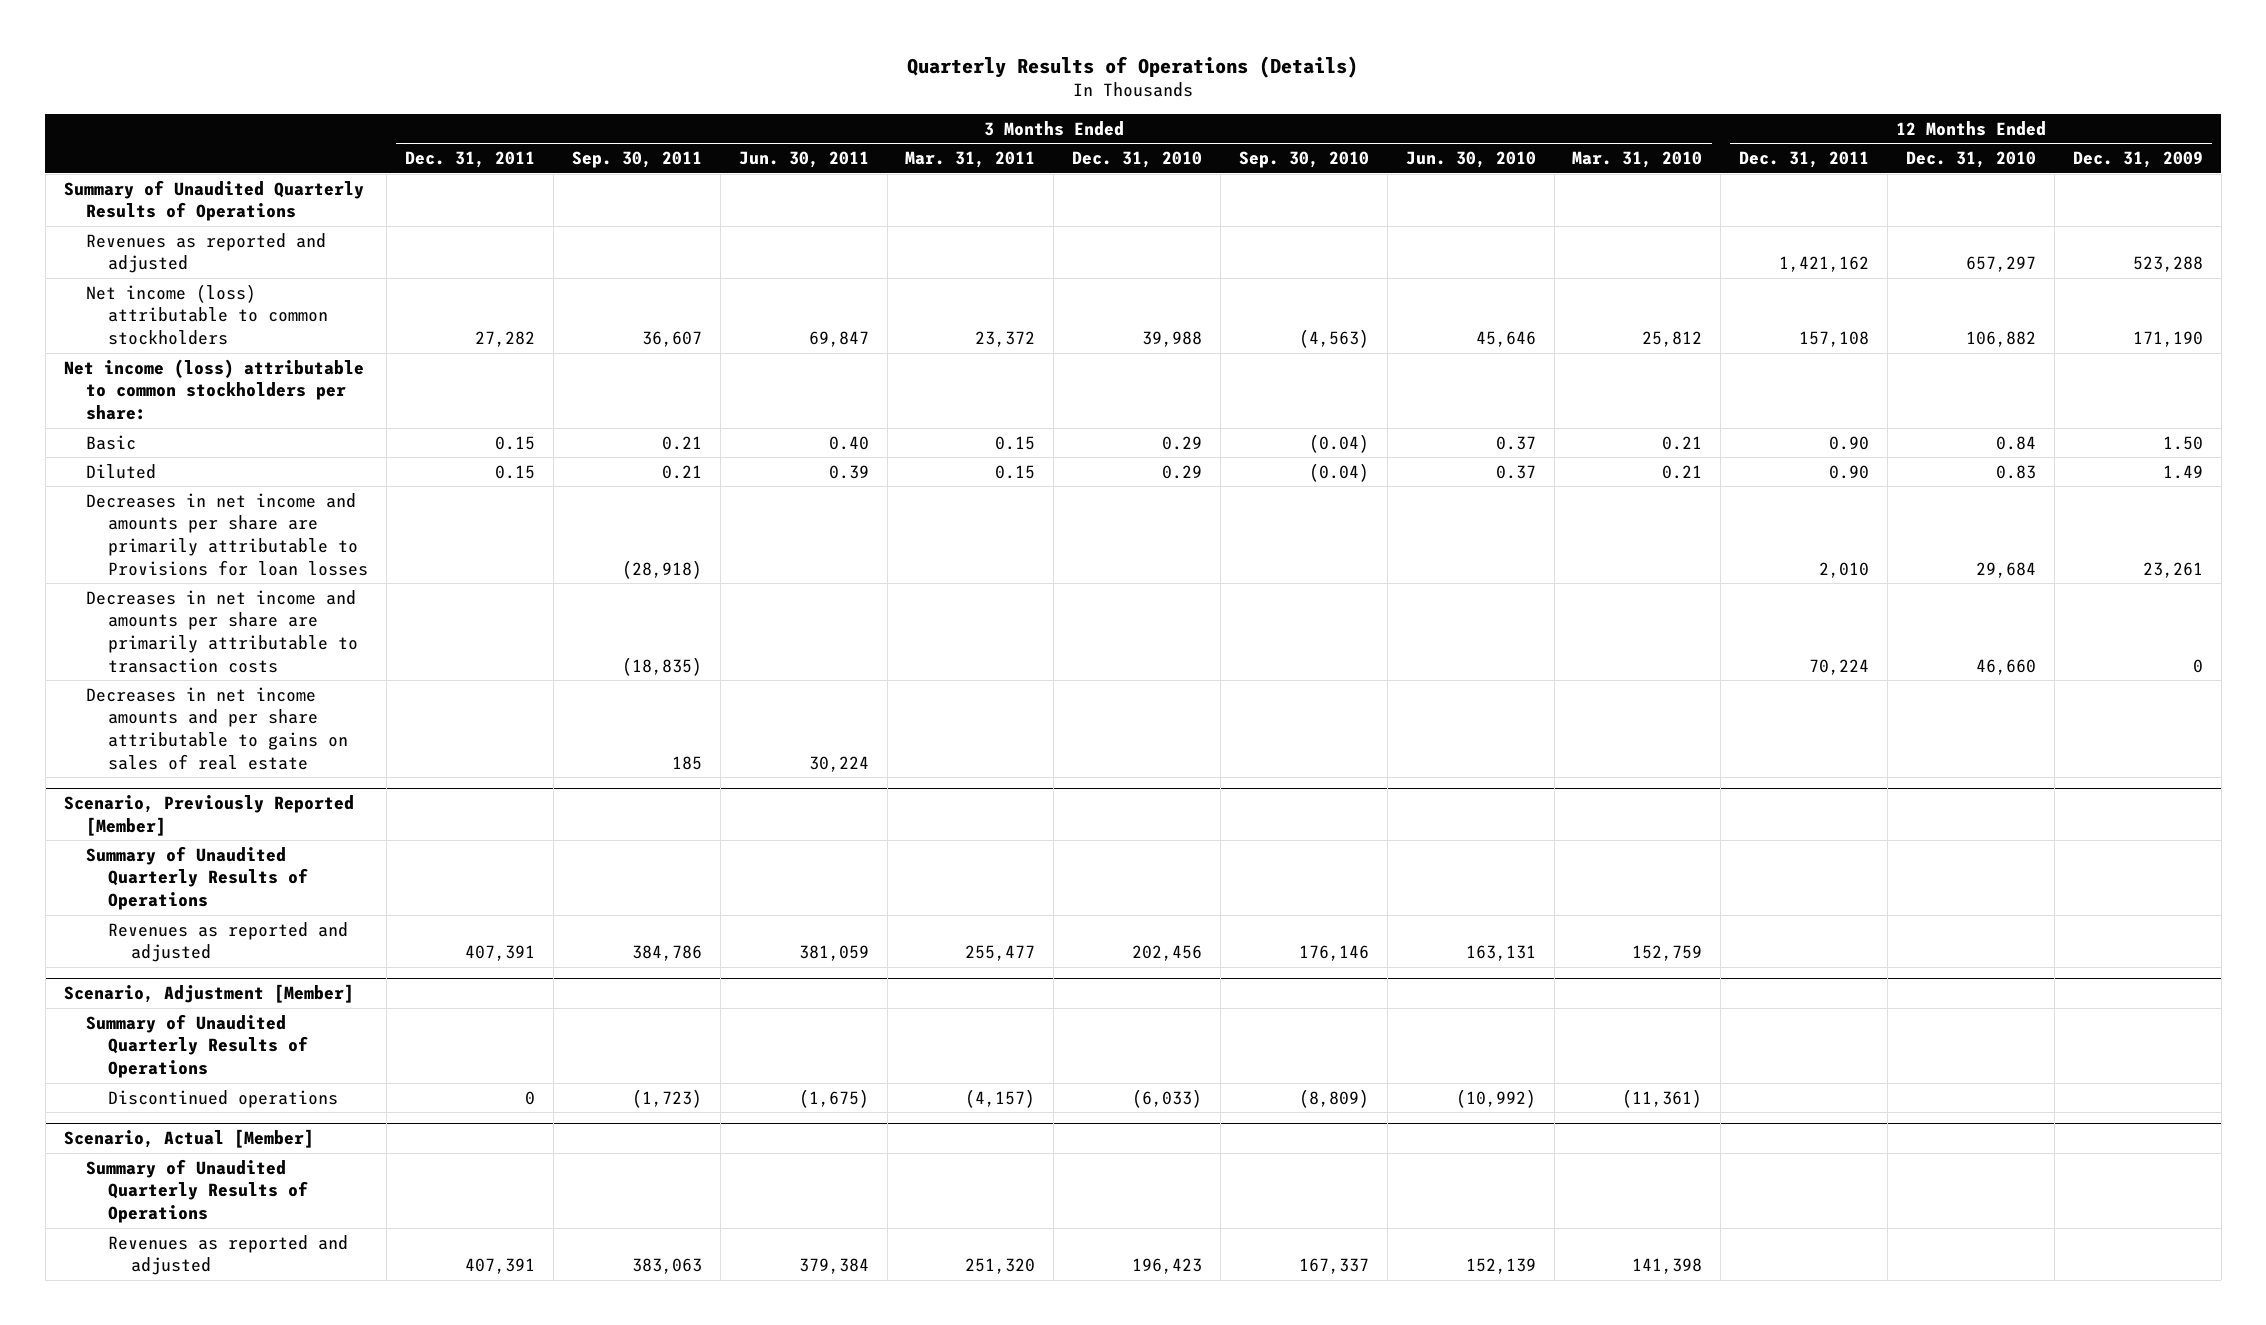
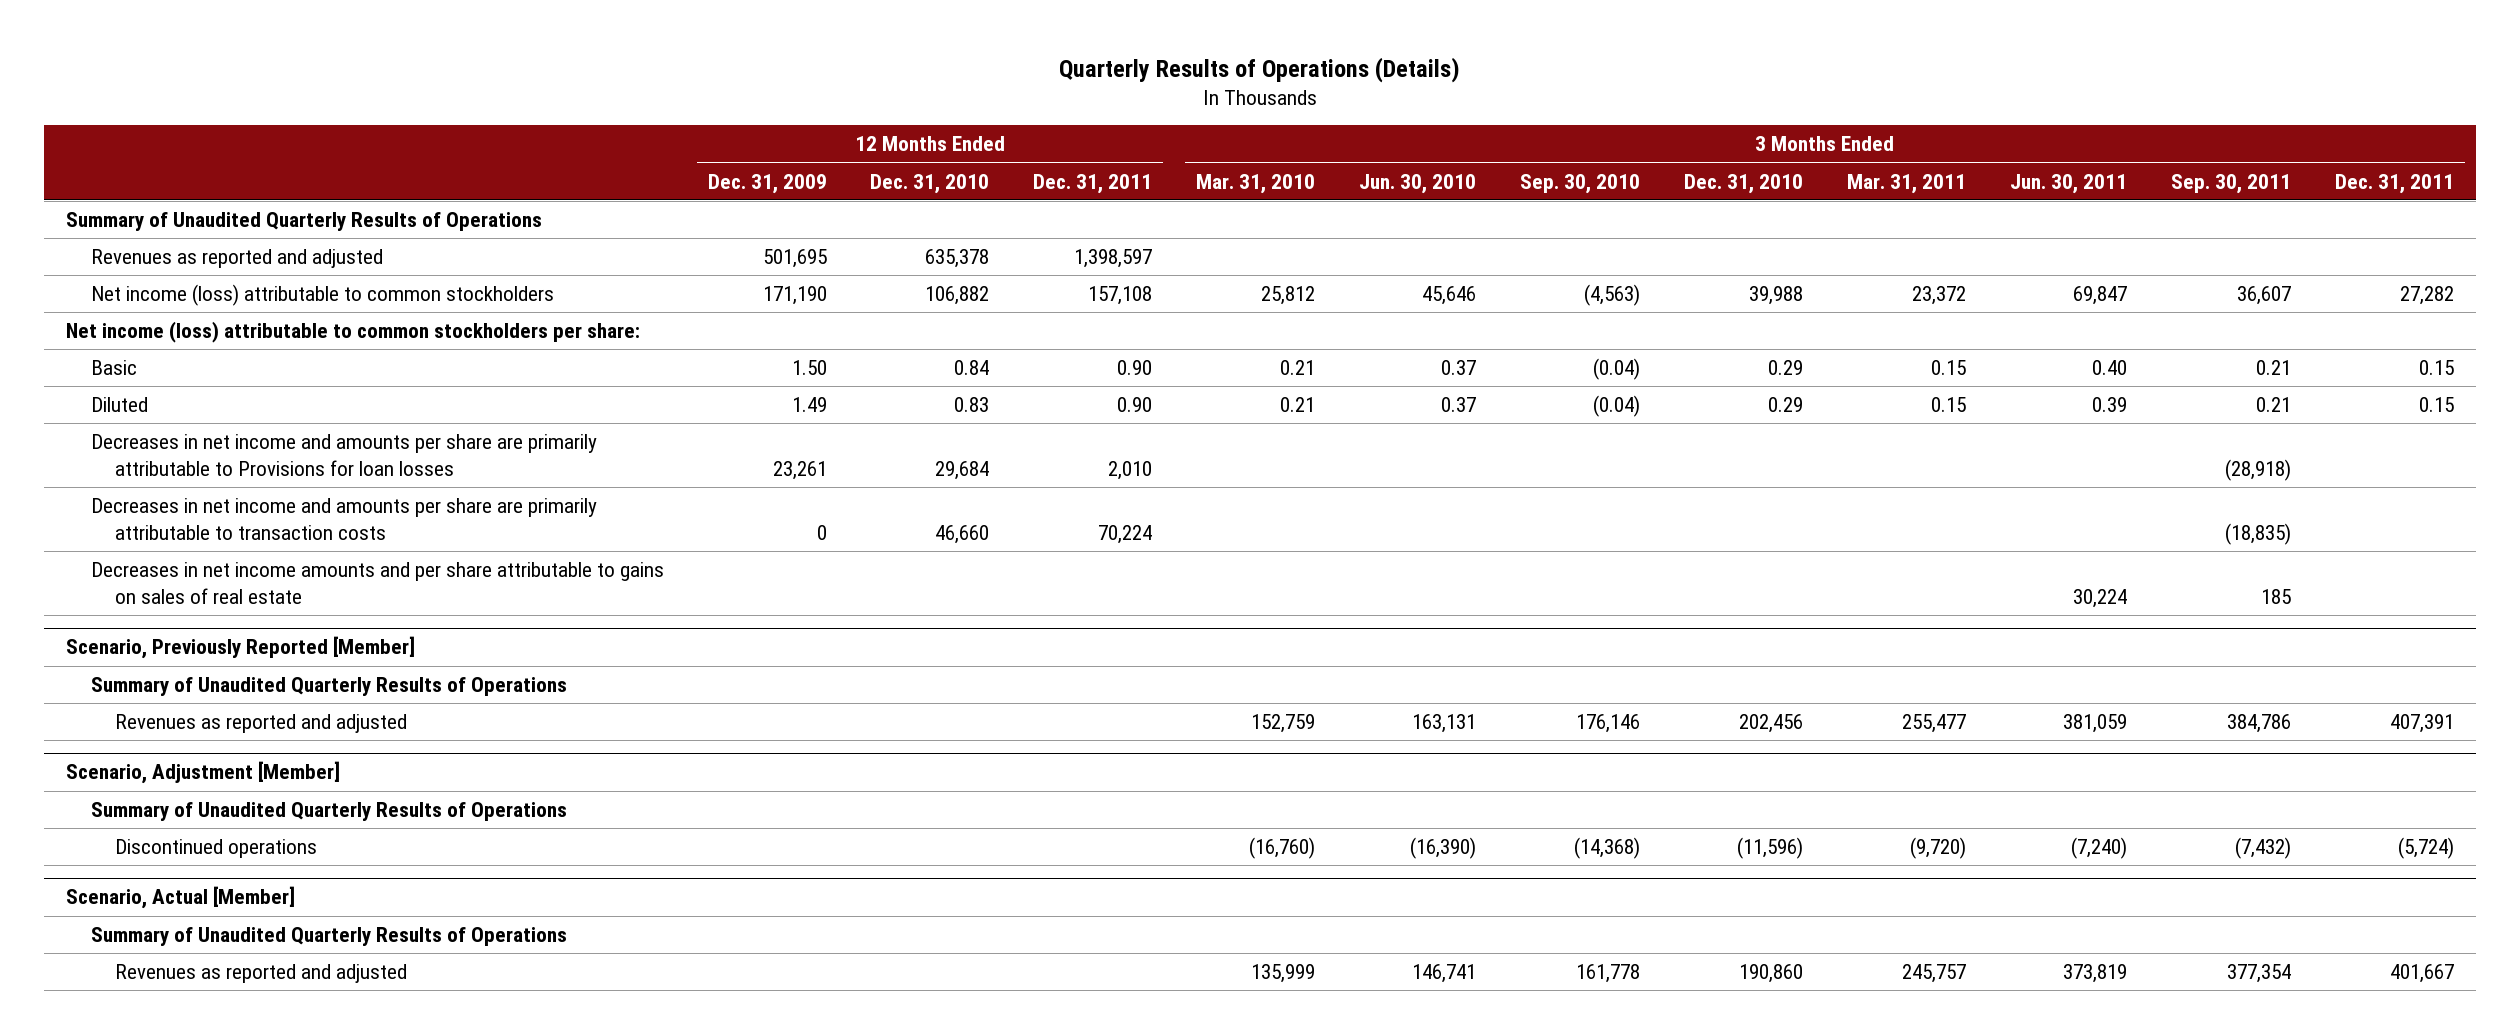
[1779,256,1870,273] 1,421,162 -> [1074,249,1153,269] 1,398,597
[1965,256,2036,273] 657,297 -> [925,249,990,269] 635,378
[2132,256,2203,273] 523,288 -> [762,249,827,269] 501,695
[525,1090,536,1105] 0 -> [2397,837,2454,860] (5,724)
[631,1088,702,1108] (1,723) -> [2235,837,2292,860] (7,432)
[798,1088,869,1108] (1,675) -> [2071,837,2128,860] (7,240)
[965,1088,1036,1108] (4,157) -> [1910,837,1967,860] (9,720)
[1132,1088,1203,1108] (6,033) -> [1737,837,1804,860] (11,596)
[1298,1088,1369,1108] (8,809) -> [1574,837,1641,860] (14,368)
[1455,1088,1536,1108] (10,992) -> [1410,837,1477,860] (16,390)
[1622,1088,1703,1108] (11,361) -> [1249,837,1316,860] (16,760)
[465,1258,536,1275] 407,391 -> [2389,964,2454,984] 401,667
[631,1258,702,1275] 383,063 -> [2227,964,2292,984] 377,354
[798,1258,869,1275] 379,384 -> [2063,964,2128,984] 373,819
[965,1258,1036,1275] 251,320 -> [1902,964,1967,984] 245,757
[1132,1258,1203,1275] 196,423 -> [1739,964,1804,984] 190,860
[1298,1258,1369,1275] 167,337 -> [1576,964,1641,984] 161,778
[1465,1258,1536,1275] 152,139 -> [1412,964,1477,984] 146,741
[1632,1258,1703,1275] 141,398 -> [1251,964,1316,984] 135,999

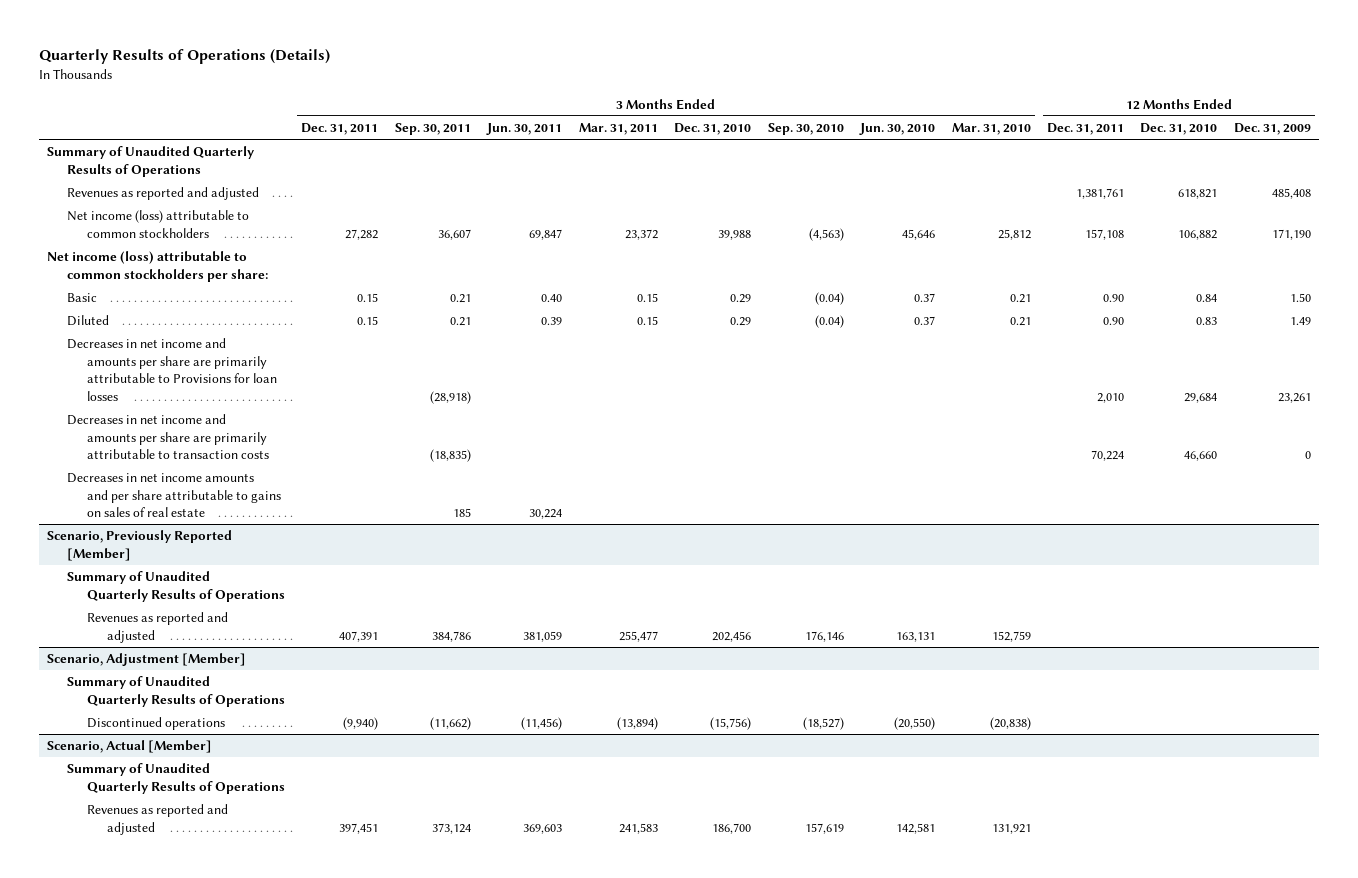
[762,249,827,269] 501,695 -> [1271,188,1311,200] 485,408
[925,249,990,269] 635,378 -> [1178,189,1218,200] 618,821
[1074,249,1153,269] 1,398,597 -> [1075,188,1124,200] 1,381,761
[1249,837,1316,860] (16,760) -> [989,717,1031,731] (20,838)
[1410,837,1477,860] (16,390) -> [894,717,936,731] (20,550)
[1574,837,1641,860] (14,368) -> [802,717,844,731] (18,527)
[1737,837,1804,860] (11,596) -> [710,717,752,731] (15,756)
[1910,837,1967,860] (9,720) -> [616,717,658,731] (13,894)
[2071,837,2128,860] (7,240) -> [521,717,563,731] (11,456)
[2235,837,2292,860] (7,432) -> [429,717,471,731] (11,662)
[2397,837,2454,860] (5,724) -> [343,717,379,731] (9,940)
[1251,964,1316,984] 135,999 -> [991,823,1031,834] 131,921
[1412,964,1477,984] 146,741 -> [896,822,936,834] 142,581
[1576,964,1641,984] 161,778 -> [804,822,844,834] 157,619
[1739,964,1804,984] 190,860 -> [712,822,752,834] 186,700
[1902,964,1967,984] 245,757 -> [618,822,658,834] 241,583
[2063,964,2128,984] 373,819 -> [523,823,563,834] 369,603
[2227,964,2292,984] 377,354 -> [431,822,471,834] 373,124
[2389,964,2454,984] 401,667 -> [339,822,379,834] 397,451

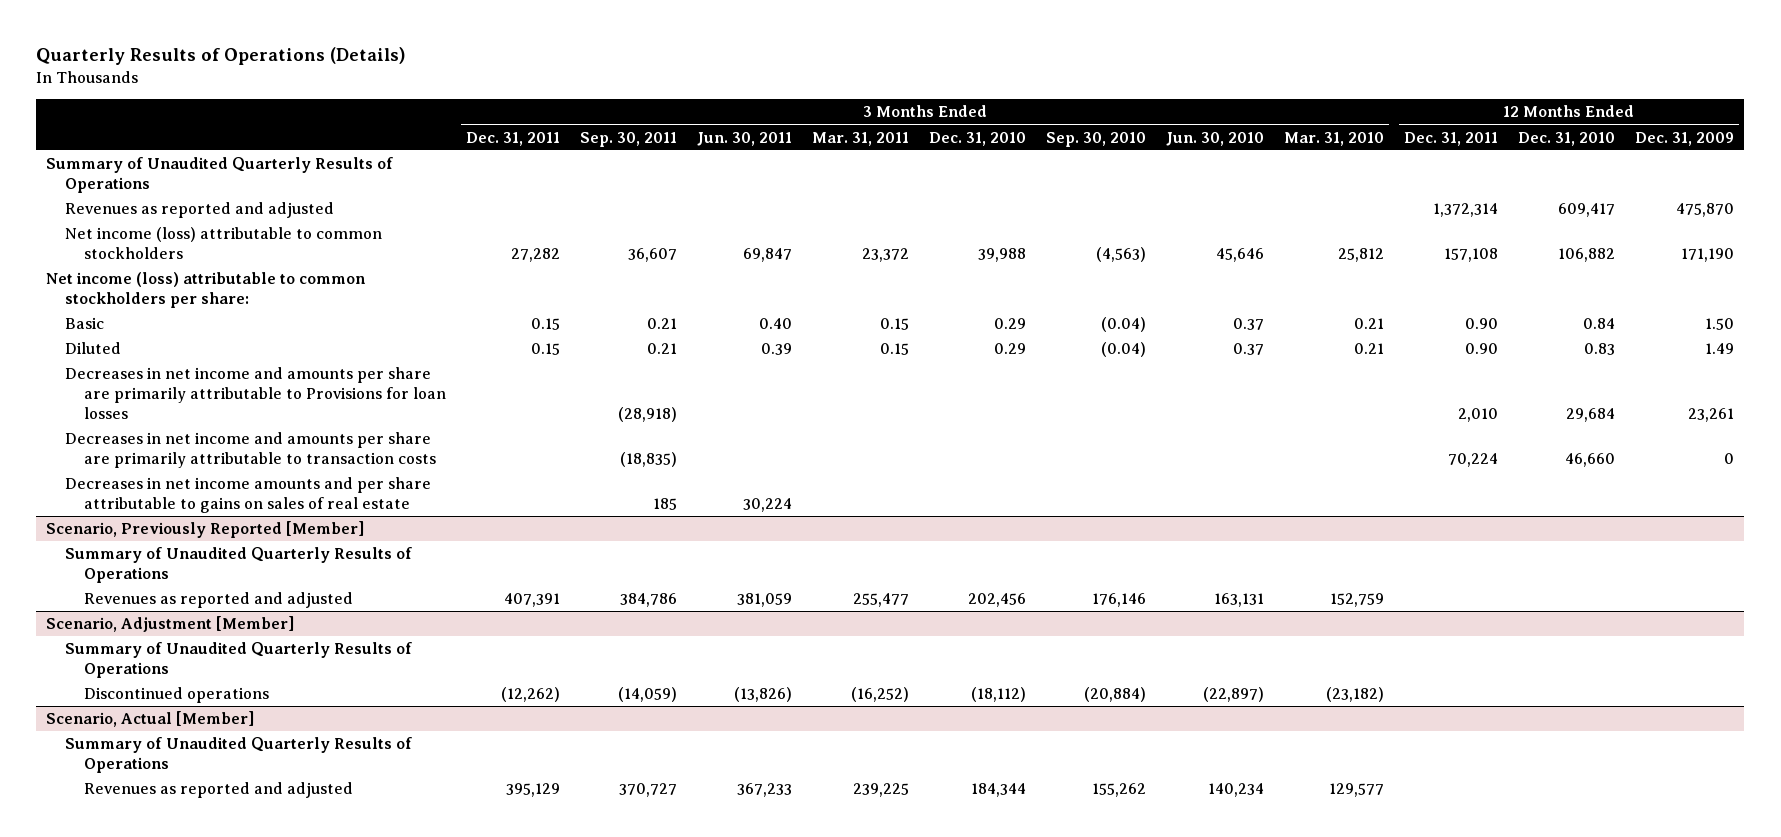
[1075,188,1124,200] 1,381,761 -> [1433,203,1499,218] 1,372,314
[1178,189,1218,200] 618,821 -> [1558,203,1616,218] 609,417
[1271,188,1311,200] 485,408 -> [1676,203,1735,218] 475,870
[343,717,379,731] (9,940) -> [500,687,560,703] (12,262)
[429,717,471,731] (11,662) -> [617,687,677,703] (14,059)
[521,717,563,731] (11,456) -> [733,687,792,703] (13,826)
[616,717,658,731] (13,894) -> [850,687,909,703] (16,252)
[710,717,752,731] (15,756) -> [971,687,1027,703] (18,112)
[802,717,844,731] (18,527) -> [1084,687,1147,703] (20,884)
[894,717,936,731] (20,550) -> [1203,687,1265,703] (22,897)
[989,717,1031,731] (20,838) -> [1326,687,1385,703] (23,182)
[339,822,379,834] 397,451 -> [505,783,560,798] 395,129
[431,822,471,834] 373,124 -> [618,783,677,798] 370,727
[523,823,563,834] 369,603 -> [736,783,792,798] 367,233
[618,822,658,834] 241,583 -> [852,783,909,798] 239,225
[712,822,752,834] 186,700 -> [971,783,1027,798] 184,344
[804,822,844,834] 157,619 -> [1092,783,1147,798] 155,262
[896,822,936,834] 142,581 -> [1208,783,1265,798] 140,234
[991,823,1031,834] 131,921 -> [1329,783,1385,798] 129,577

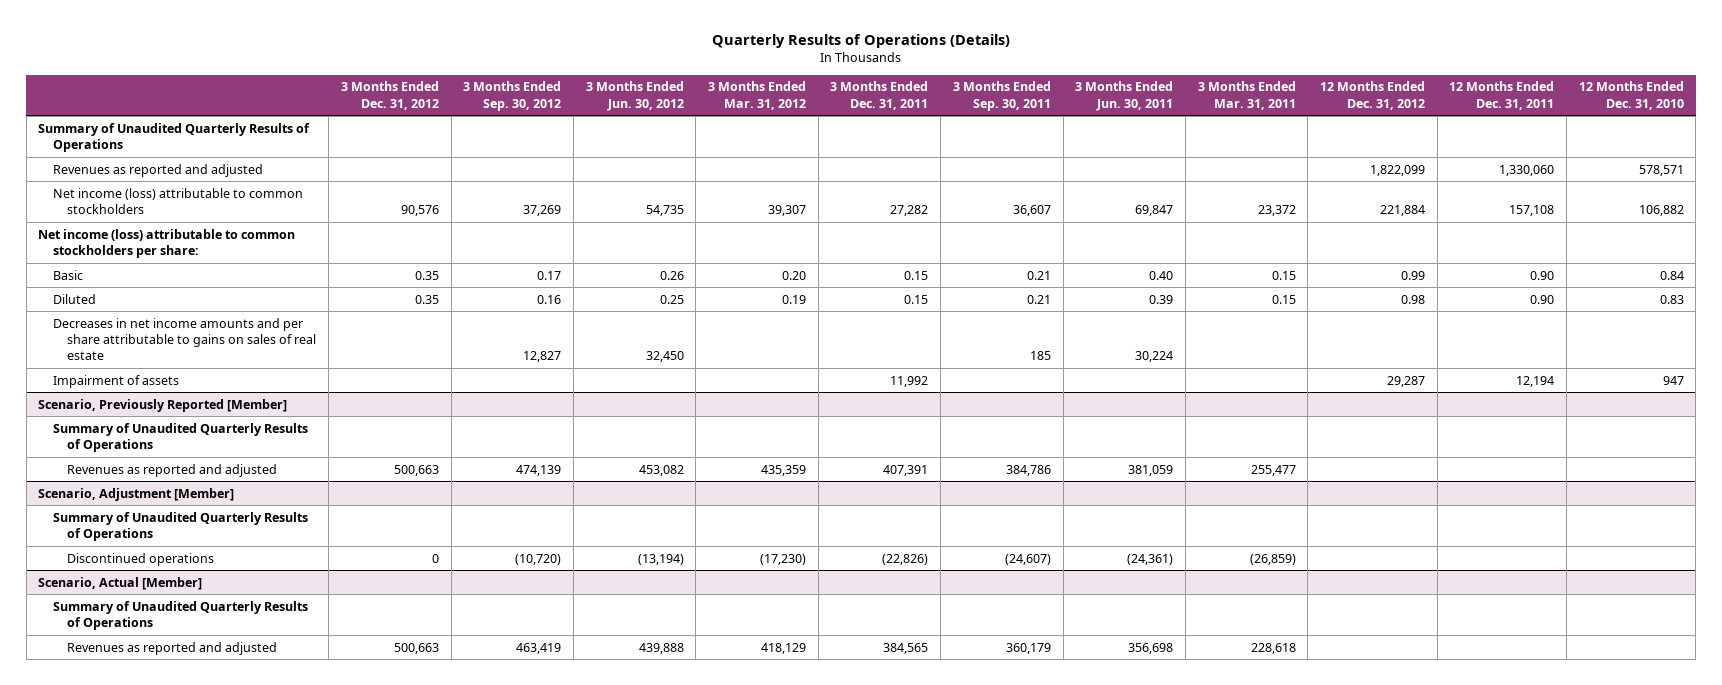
[929,131,1027,146] Dec. 31, 2010 -> none
[1046,131,1147,147] Sep. 30, 2010 -> none
[1166,131,1265,146] Jun. 30, 2010 -> none
[1284,131,1385,146] Mar. 31, 2010 -> none
[1635,131,1735,146] Dec. 31, 2009 -> none
none -> [340,81,439,110] 3 Months Ended Dec. 31, 2012
none -> [463,81,562,111] 3 Months Ended Sep. 30, 2012
none -> [585,81,684,111] 3 Months Ended Jun. 30, 2012
none -> [708,81,807,110] 3 Months Ended Mar. 31, 2012
none -> [1319,81,1425,110] 12 Months Ended Dec. 31, 2012
[1433,203,1499,218] 1,372,314 -> [1499,164,1555,176] 1,330,060
[1558,203,1616,218] 609,417 -> [1638,164,1684,176] 578,571
[65,367,446,420] Decreases in net income and amounts per share are primarily attributable to Provisions for loan losses -> none
[65,432,436,469] Decreases in net income and amounts per share are primarily attributable to transaction costs -> none
none -> [52,374,179,388] Impairment of assets
[500,687,560,703] (12,262) -> [882,553,929,565] (22,826)
[617,687,677,703] (14,059) -> [1004,553,1051,565] (24,607)
[733,687,792,703] (13,826) -> [1127,553,1174,565] (24,361)
[850,687,909,703] (16,252) -> [1249,553,1296,565] (26,859)
[505,783,560,798] 395,129 -> [883,642,929,654] 384,565
[618,783,677,798] 370,727 -> [1005,642,1051,654] 360,179
[736,783,792,798] 367,233 -> [1128,642,1174,654] 356,698
[852,783,909,798] 239,225 -> [1250,642,1296,654] 228,618

